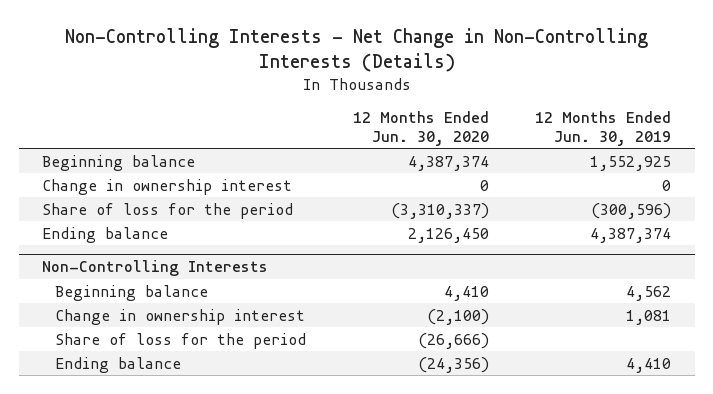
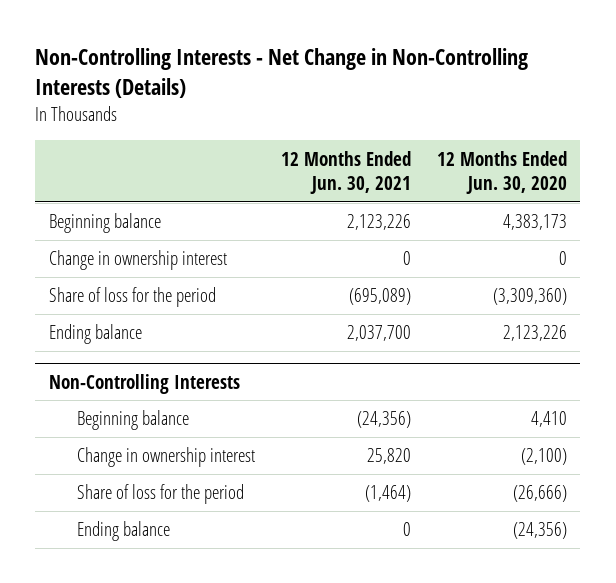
[535,110,672,146] 12 Months Ended Jun. 30, 2019 -> none
none -> [280,150,411,195] 12 Months Ended Jun. 30, 2021
[407,155,489,171] 4,387,374 -> [503,214,568,231] 4,383,173
[390,202,489,219] (3,310,337) -> [493,288,568,306] (3,309,360)
[407,227,489,243] 2,126,450 -> [503,325,568,342] 2,123,226

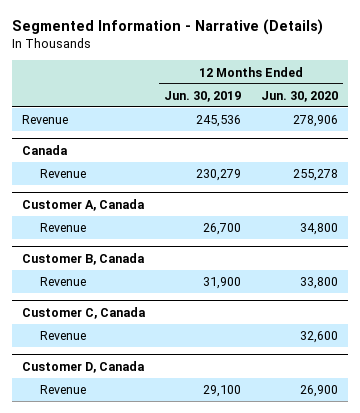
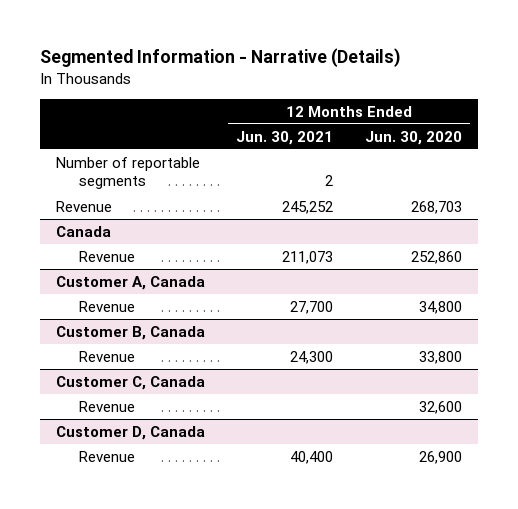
[164,90,242,102] Jun. 30, 2019 -> none
none -> [236,130,334,145] Jun. 30, 2021
none -> [55,156,200,190] Number of reportable segments
[293,115,339,128] 278,906 -> [411,200,463,214] 268,703
[293,169,339,182] 255,278 -> [411,250,463,264] 252,860

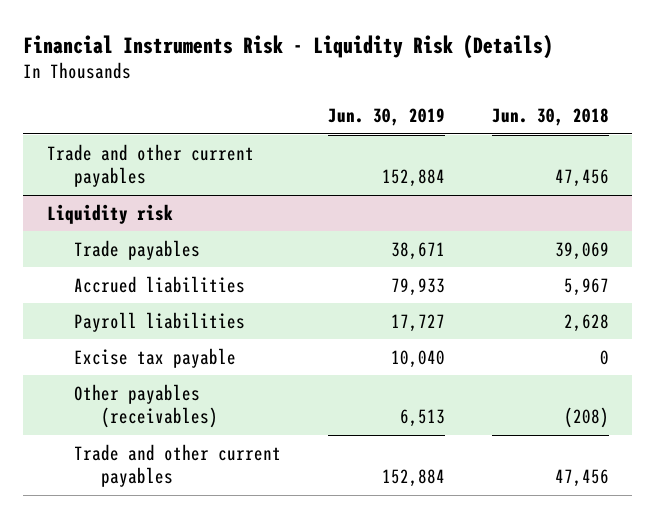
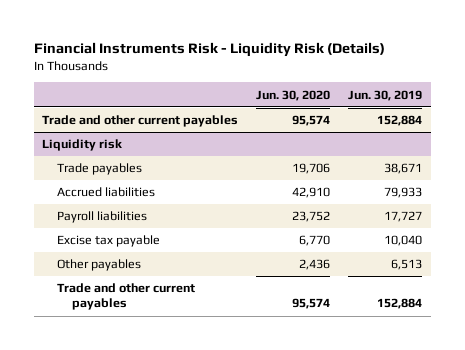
[491,108,609,127] Jun. 30, 2018 -> none
none -> [256,89,331,101] Jun. 30, 2020
[73,383,219,429] Other payables (receivables) -> [57,259,142,272] Other payables

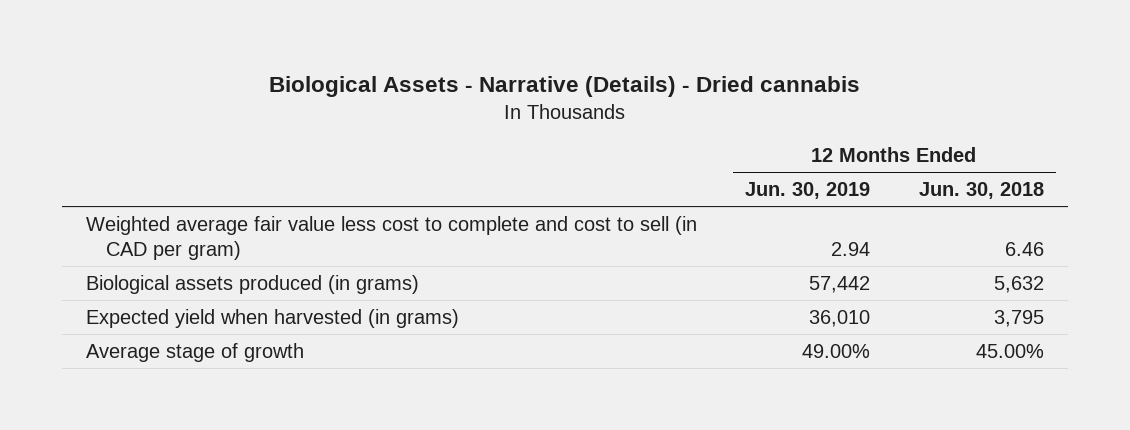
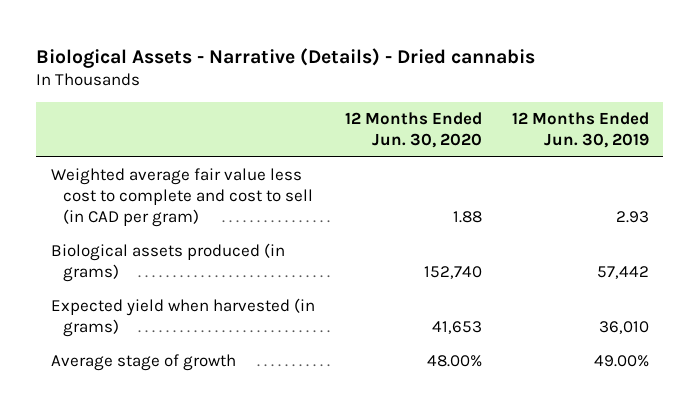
[918,182,1044,200] Jun. 30, 2018 -> none
none -> [344,112,482,149] 12 Months Ended Jun. 30, 2020
[831,241,871,256] 2.94 -> [615,211,649,224] 2.93

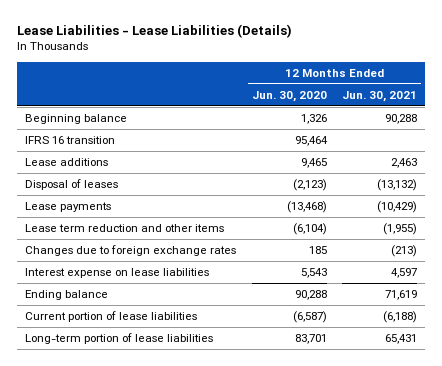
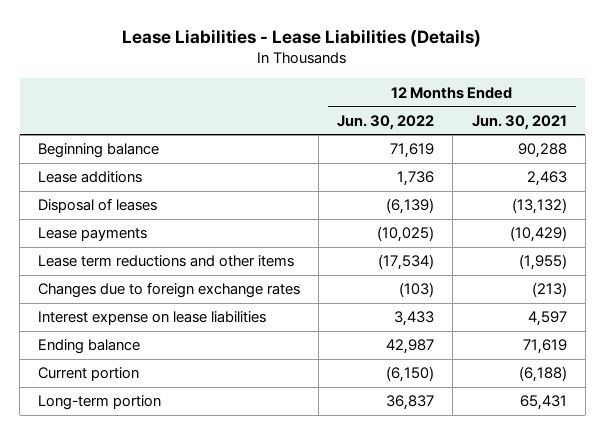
[251,90,327,102] Jun. 30, 2020 -> none
none -> [337,114,435,130] Jun. 30, 2022
[24,136,115,145] IFRS 16 transition -> none
[24,224,224,233] Lease term reduction and other items -> [38,255,295,268] Lease term reductions and other items
[24,311,197,323] Current portion of lease liabilities -> [38,367,140,382] Current portion
[24,333,213,345] Long-term portion of lease liabilities -> [38,395,162,411] Long-term portion

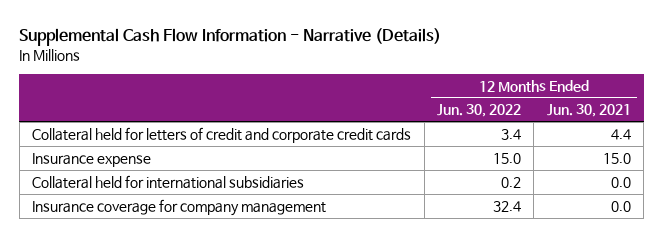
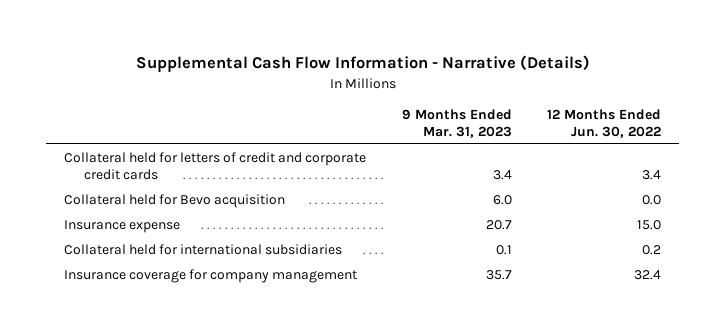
[546,104,631,118] Jun. 30, 2021 -> none
none -> [401,108,512,138] 9 Months Ended Mar. 31, 2023
none -> [64,193,286,208] Collateral held for Bevo acquisition

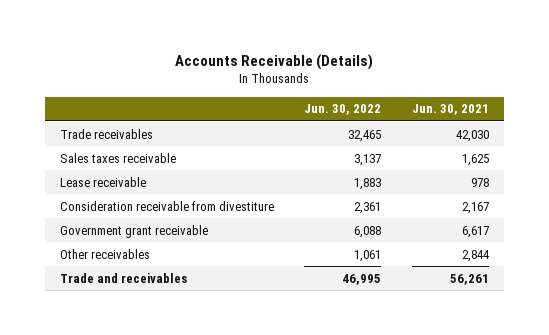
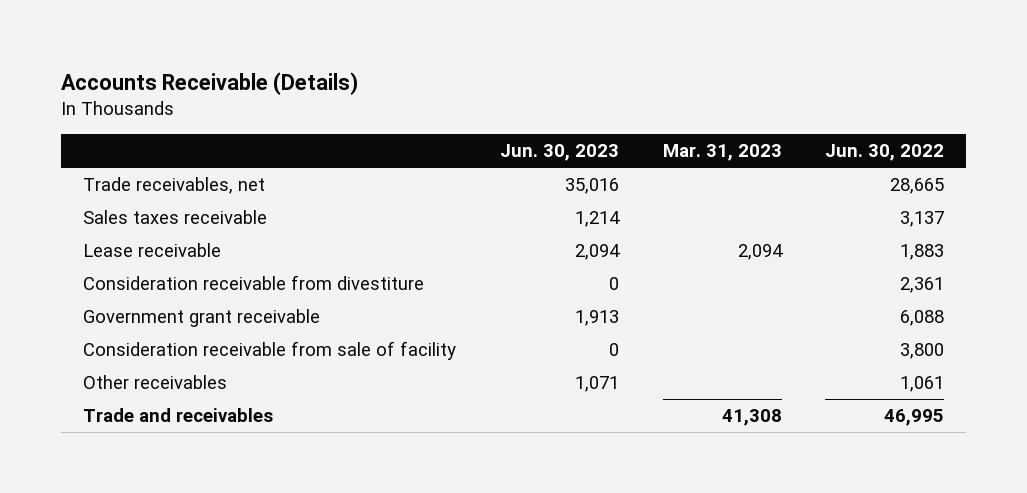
[411,104,489,116] Jun. 30, 2021 -> none
none -> [499,144,619,162] Jun. 30, 2023
none -> [662,144,782,162] Mar. 31, 2023
[60,128,154,139] Trade receivables -> [83,177,266,195] Trade receivables, net
[348,129,382,142] 32,465 -> [890,178,945,195] 28,665
none -> [83,341,457,361] Consideration receivable from sale of facility

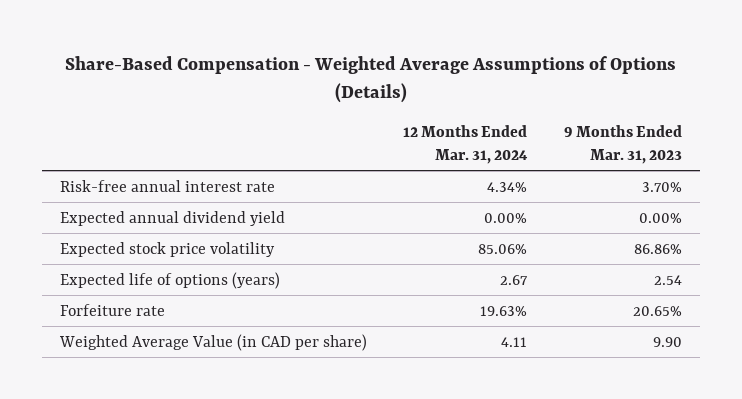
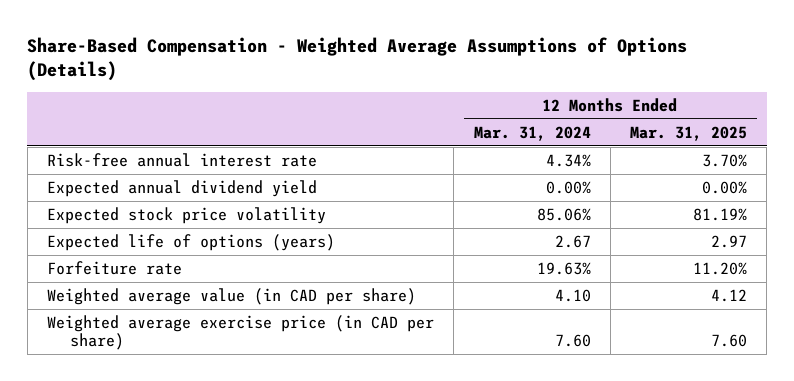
[563,124,682,165] 9 Months Ended Mar. 31, 2023 -> none
none -> [630,125,748,141] Mar. 31, 2025
[59,333,368,351] Weighted Average Value (in CAD per share) -> [47,287,417,305] Weighted average value (in CAD per share)
[501,336,528,347] 4.11 -> [554,288,591,302] 4.10
none -> [47,314,435,351] Weighted average exercise price (in CAD per share)

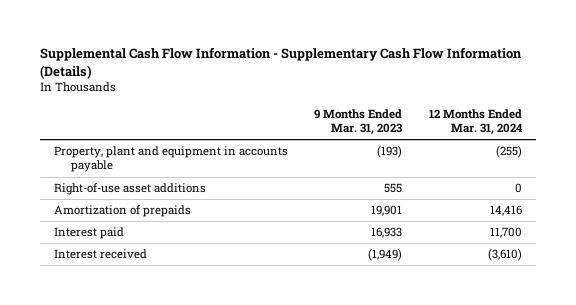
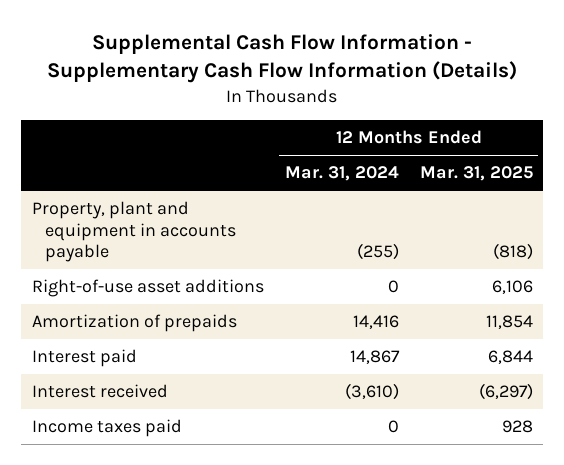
[314,109,403,136] 9 Months Ended Mar. 31, 2023 -> none
none -> [419,166,533,182] Mar. 31, 2025
[490,227,523,239] 11,700 -> [349,350,400,365] 14,867
none -> [31,419,182,438] Income taxes paid

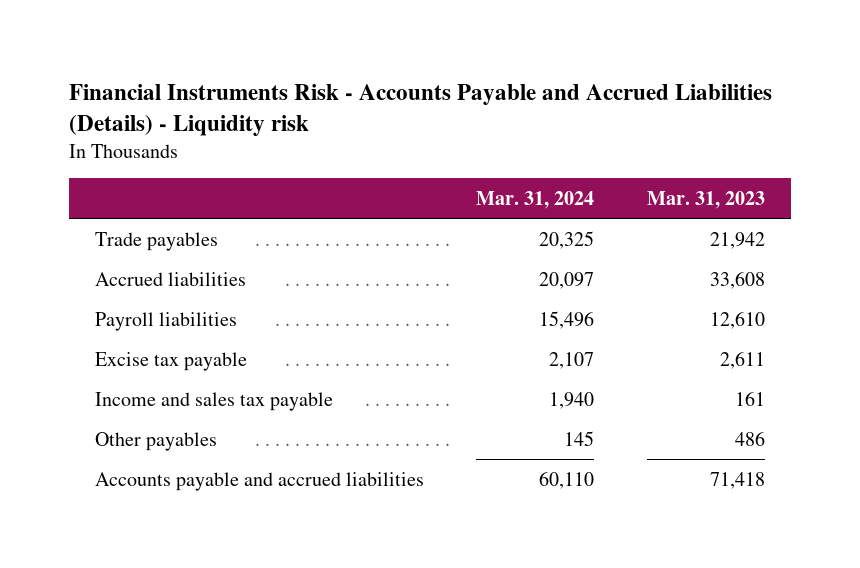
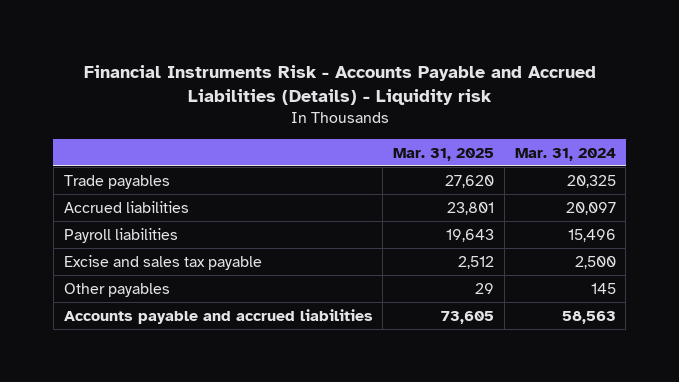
[646,190,765,209] Mar. 31, 2023 -> none
none -> [393,147,495,161] Mar. 31, 2025
[95,391,334,411] Income and sales tax payable -> none
[95,351,248,371] Excise tax payable -> [63,254,262,270] Excise and sales tax payable
[549,351,595,369] 2,107 -> [574,255,616,269] 2,500
[539,470,595,489] 60,110 -> [561,310,616,324] 58,563

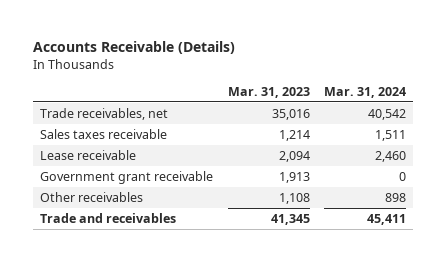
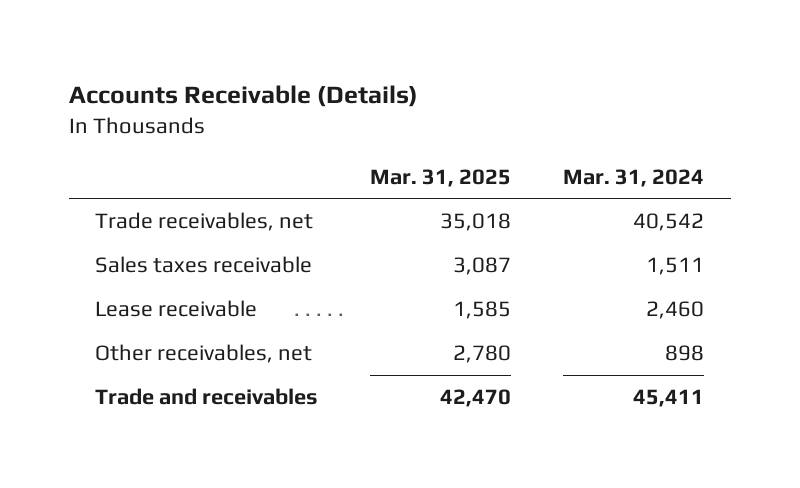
[227,86,310,98] Mar. 31, 2023 -> none
none -> [370,168,512,187] Mar. 31, 2025
[40,170,214,184] Government grant receivable -> none
[40,191,144,202] Other receivables -> [95,343,313,363] Other receivables, net

